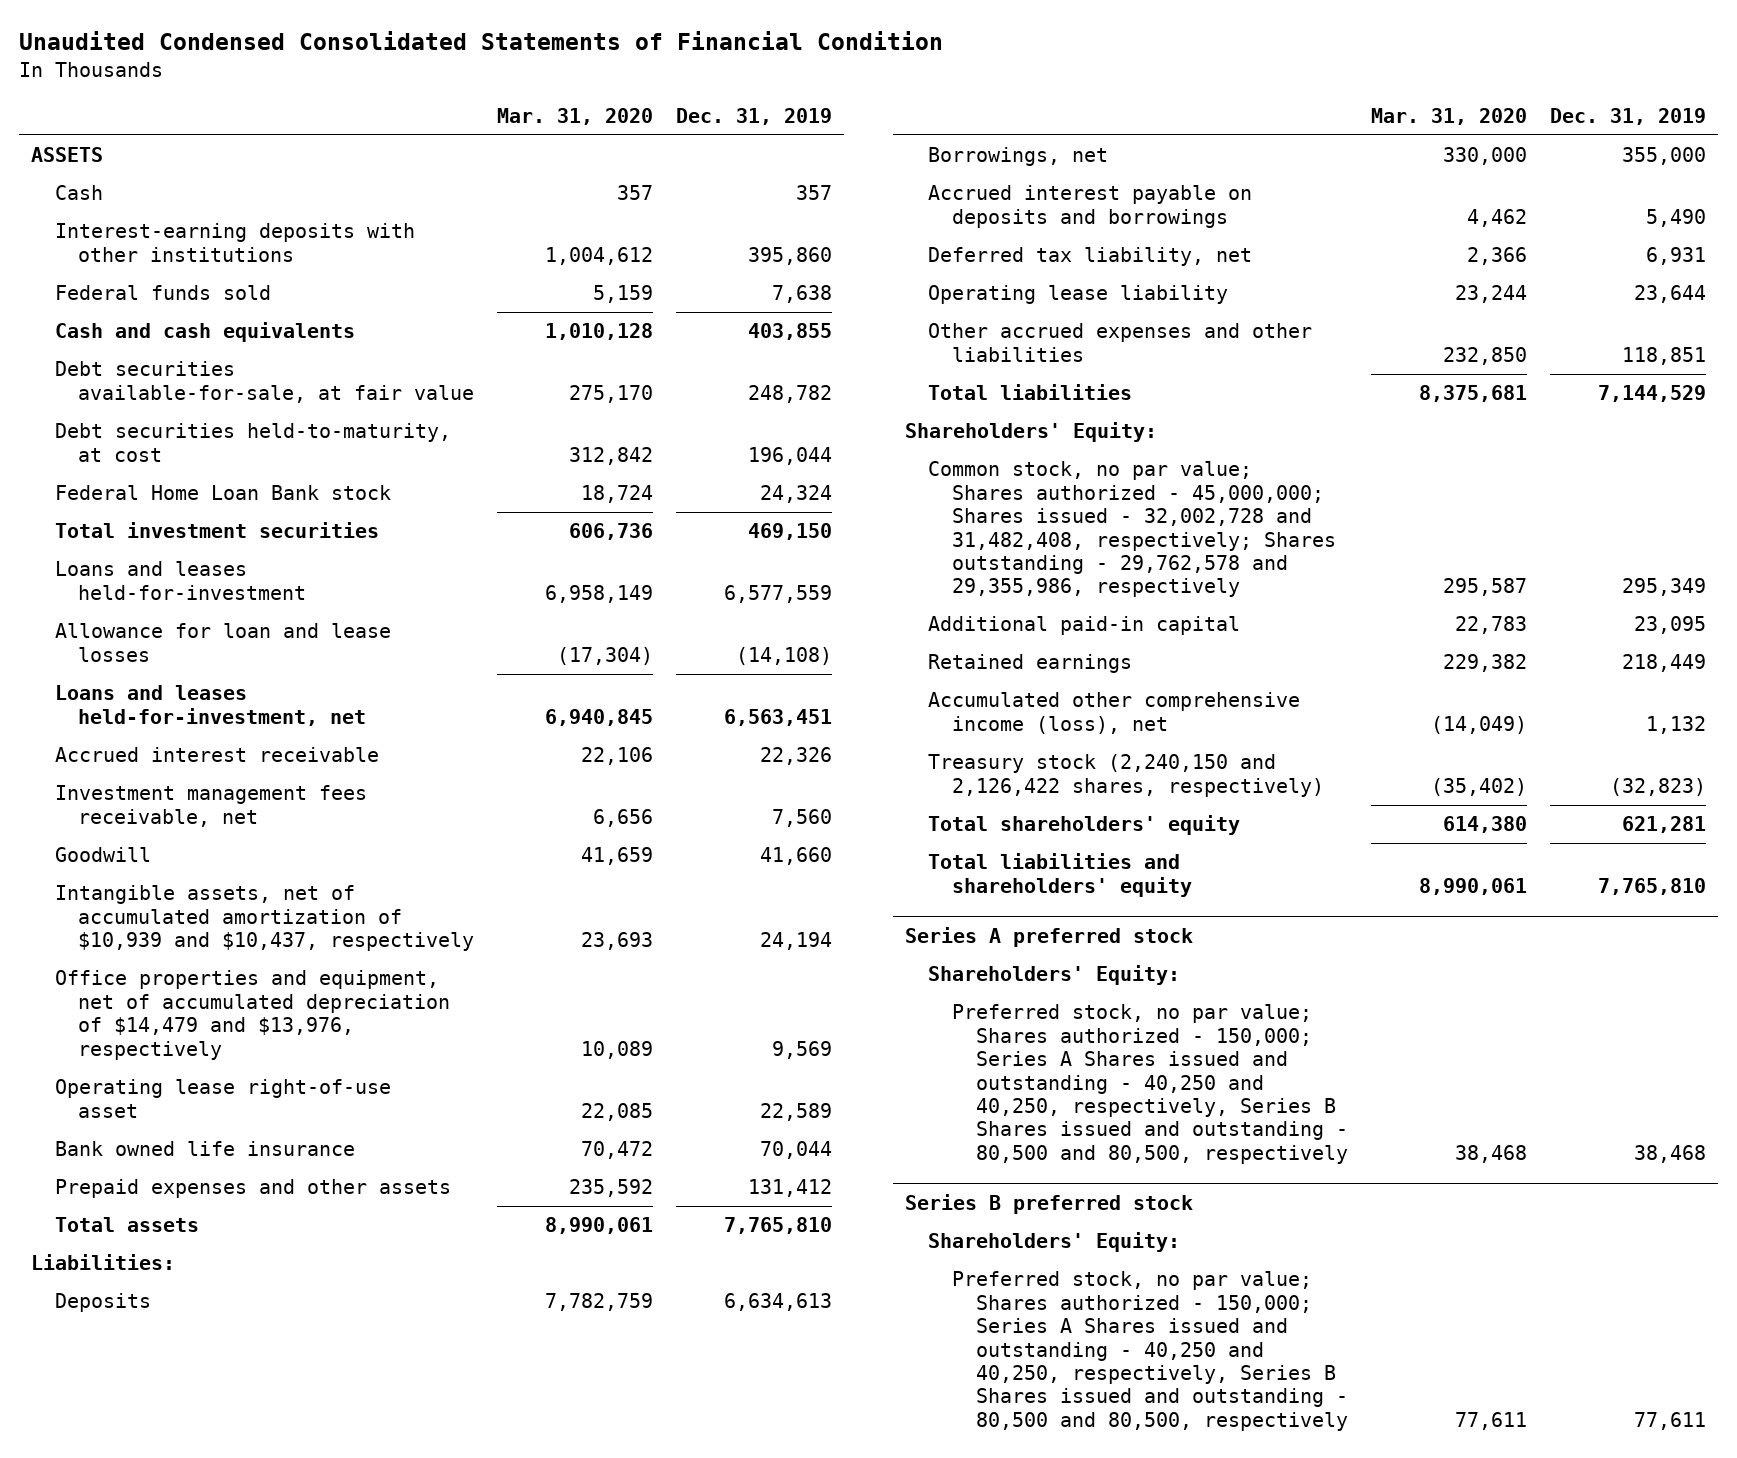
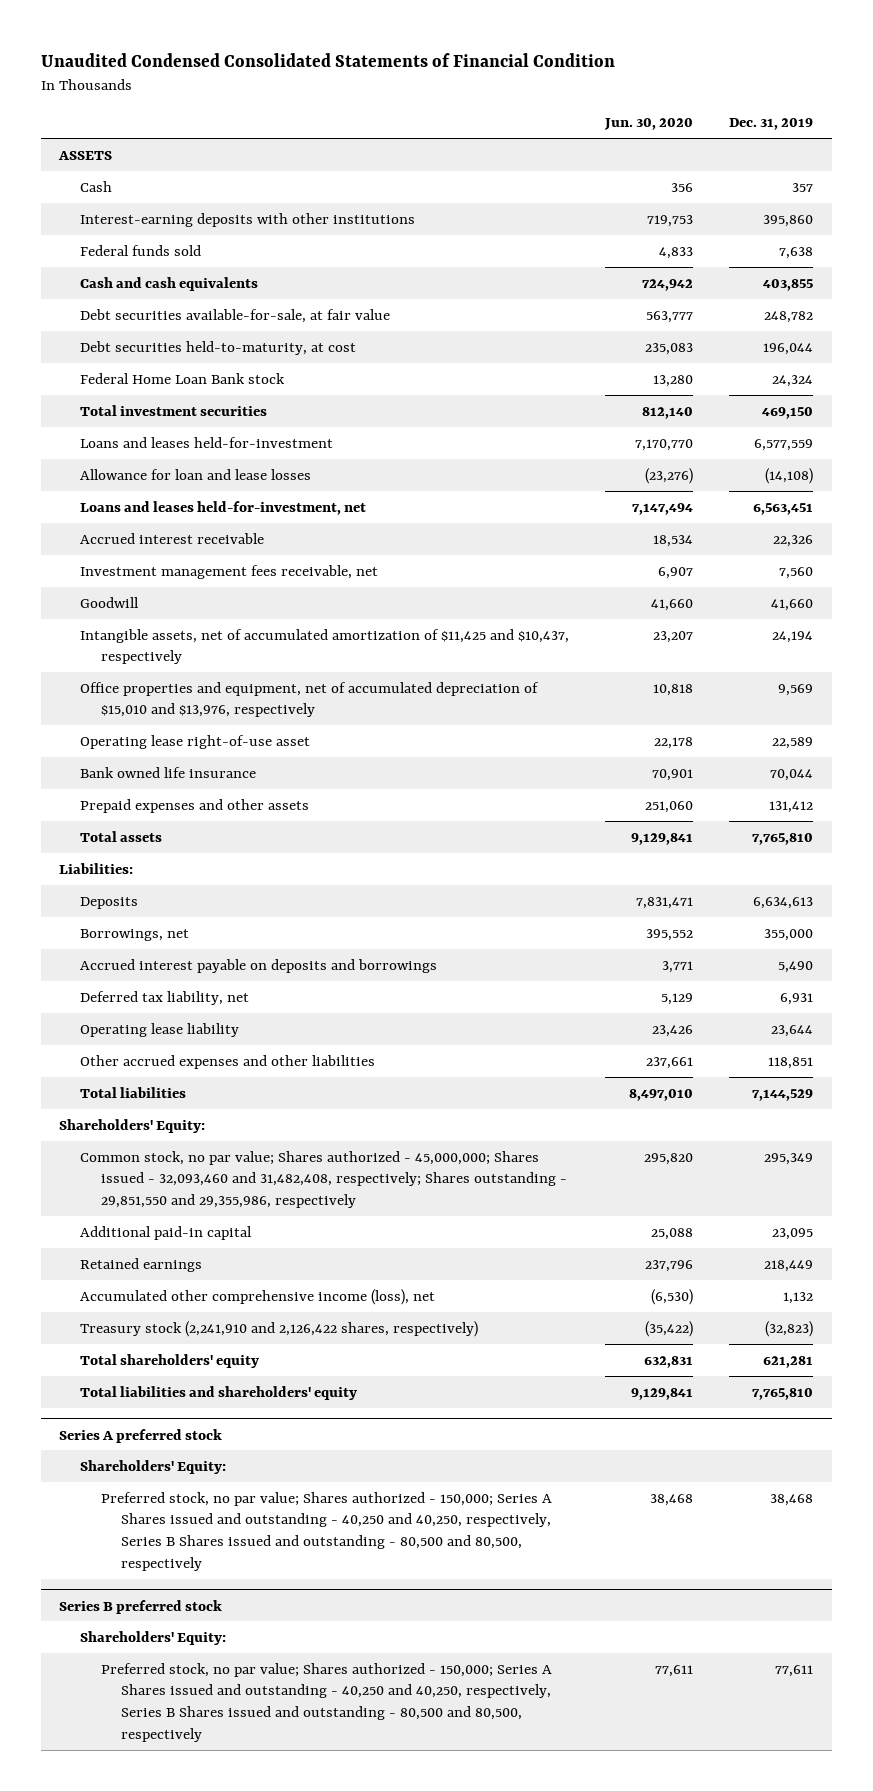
[497,107,654,125] Mar. 31, 2020 -> none
none -> [604,118,694,131] Jun. 30, 2020
[54,885,475,952] Intangible assets, net of accumulated amortization of $10,939 and $10,437, respectively -> [79,628,569,665] Intangible assets, net of accumulated amortization of $11,425 and $10,437, respectively
[54,970,451,1060] Office properties and equipment, net of accumulated depreciation of $14,479 and $13,976, respectively -> [79,681,539,718] Office properties and equipment, net of accumulated depreciation of $15,010 and $13,976, respectively
[928,461,1337,598] Common stock, no par value; Shares authorized - 45,000,000; Shares issued - 32,002,728 and 31,482,408, respectively; Shares outstanding - 29,762,578 and 29,355,986, respectively -> [79,1150,567,1209] Common stock, no par value; Shares authorized - 45,000,000; Shares issued - 32,093,460 and 31,482,408, respectively; Shares outstanding - 29,851,550 and 29,355,986, respectively
[928,754,1325,797] Treasury stock (2,240,150 and 2,126,422 shares, respectively) -> [79,1320,478,1337] Treasury stock (2,241,910 and 2,126,422 shares, respectively)

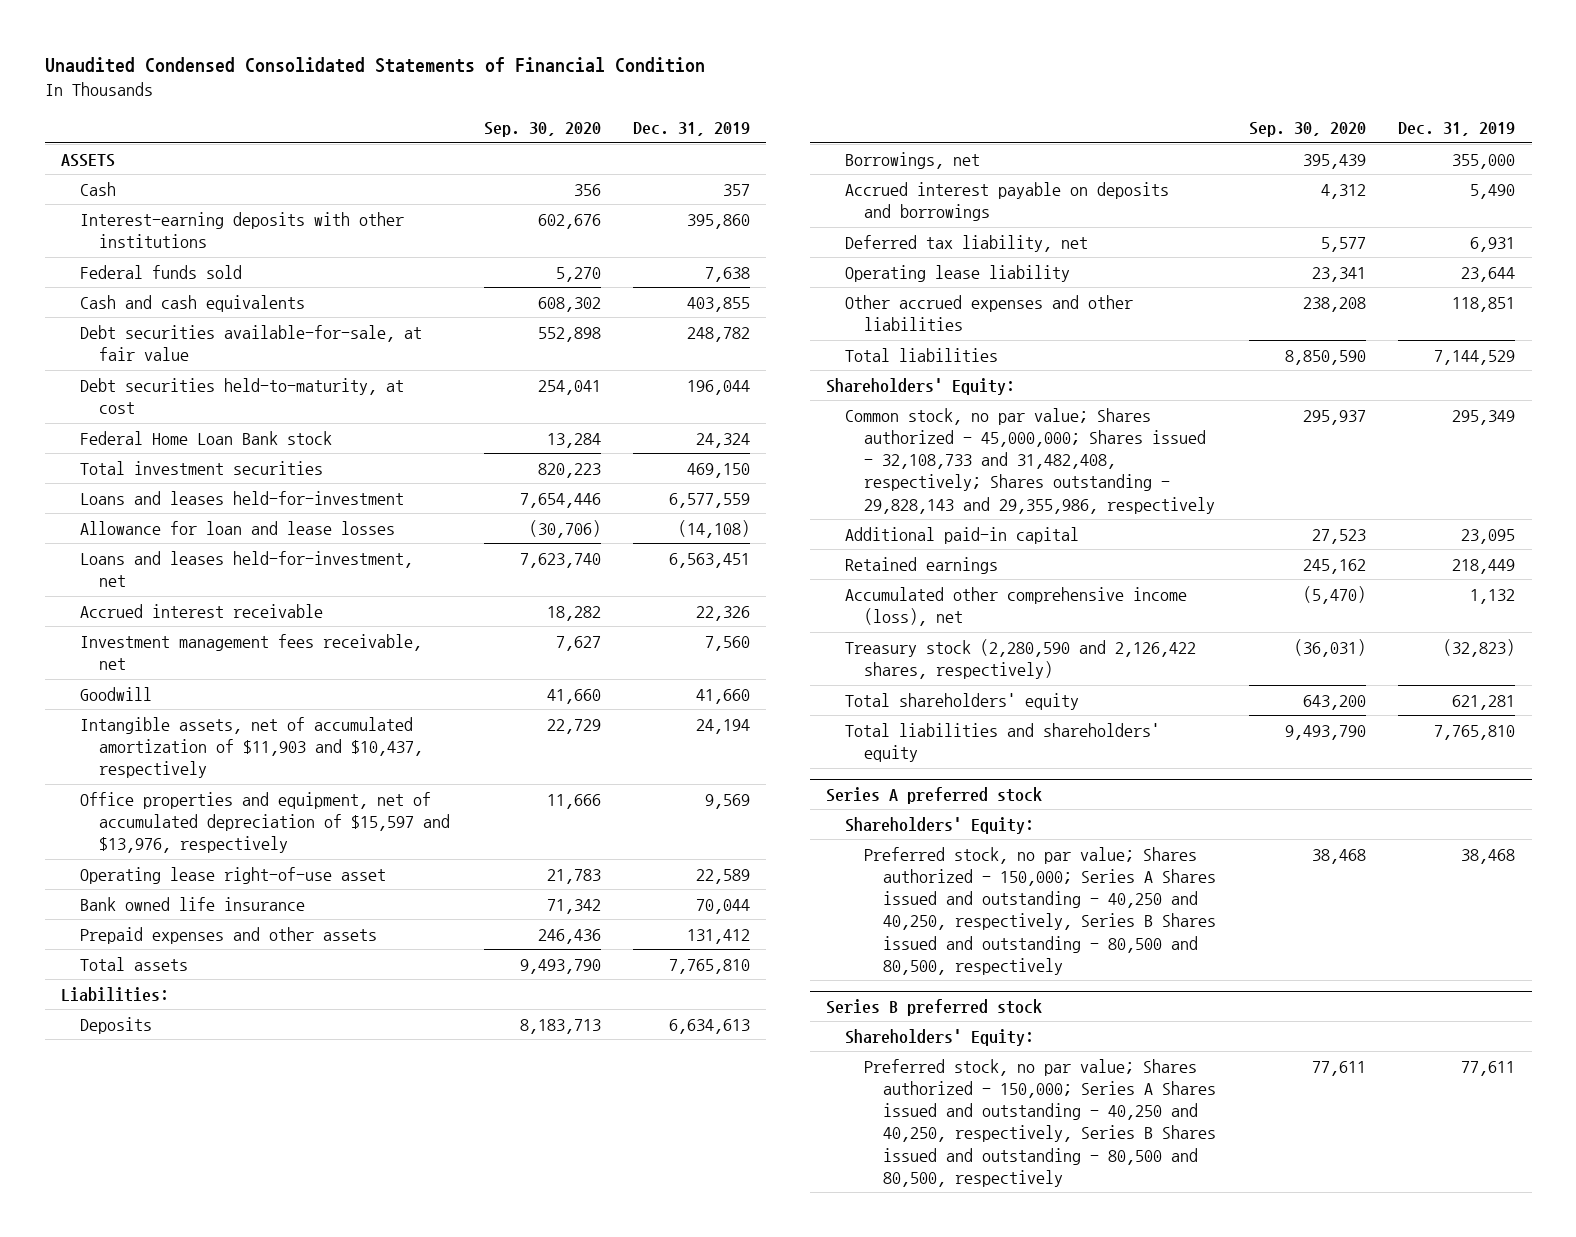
[604,118,694,131] Jun. 30, 2020 -> none
none -> [483,121,601,137] Sep. 30, 2020
[79,628,569,665] Intangible assets, net of accumulated amortization of $11,425 and $10,437, respectively -> [79,716,424,779] Intangible assets, net of accumulated amortization of $11,903 and $10,437, respectively
[79,681,539,718] Office properties and equipment, net of accumulated depreciation of $15,010 and $13,976, respectively -> [79,791,451,854] Office properties and equipment, net of accumulated depreciation of $15,597 and $13,976, respectively
[79,1150,567,1209] Common stock, no par value; Shares authorized - 45,000,000; Shares issued - 32,093,460 and 31,482,408, respectively; Shares outstanding - 29,851,550 and 29,355,986, respectively -> [845,407,1216,514] Common stock, no par value; Shares authorized - 45,000,000; Shares issued - 32,108,733 and 31,482,408, respectively; Shares outstanding - 29,828,143 and 29,355,986, respectively
[79,1320,478,1337] Treasury stock (2,241,910 and 2,126,422 shares, respectively) -> [845,638,1197,679] Treasury stock (2,280,590 and 2,126,422 shares, respectively)

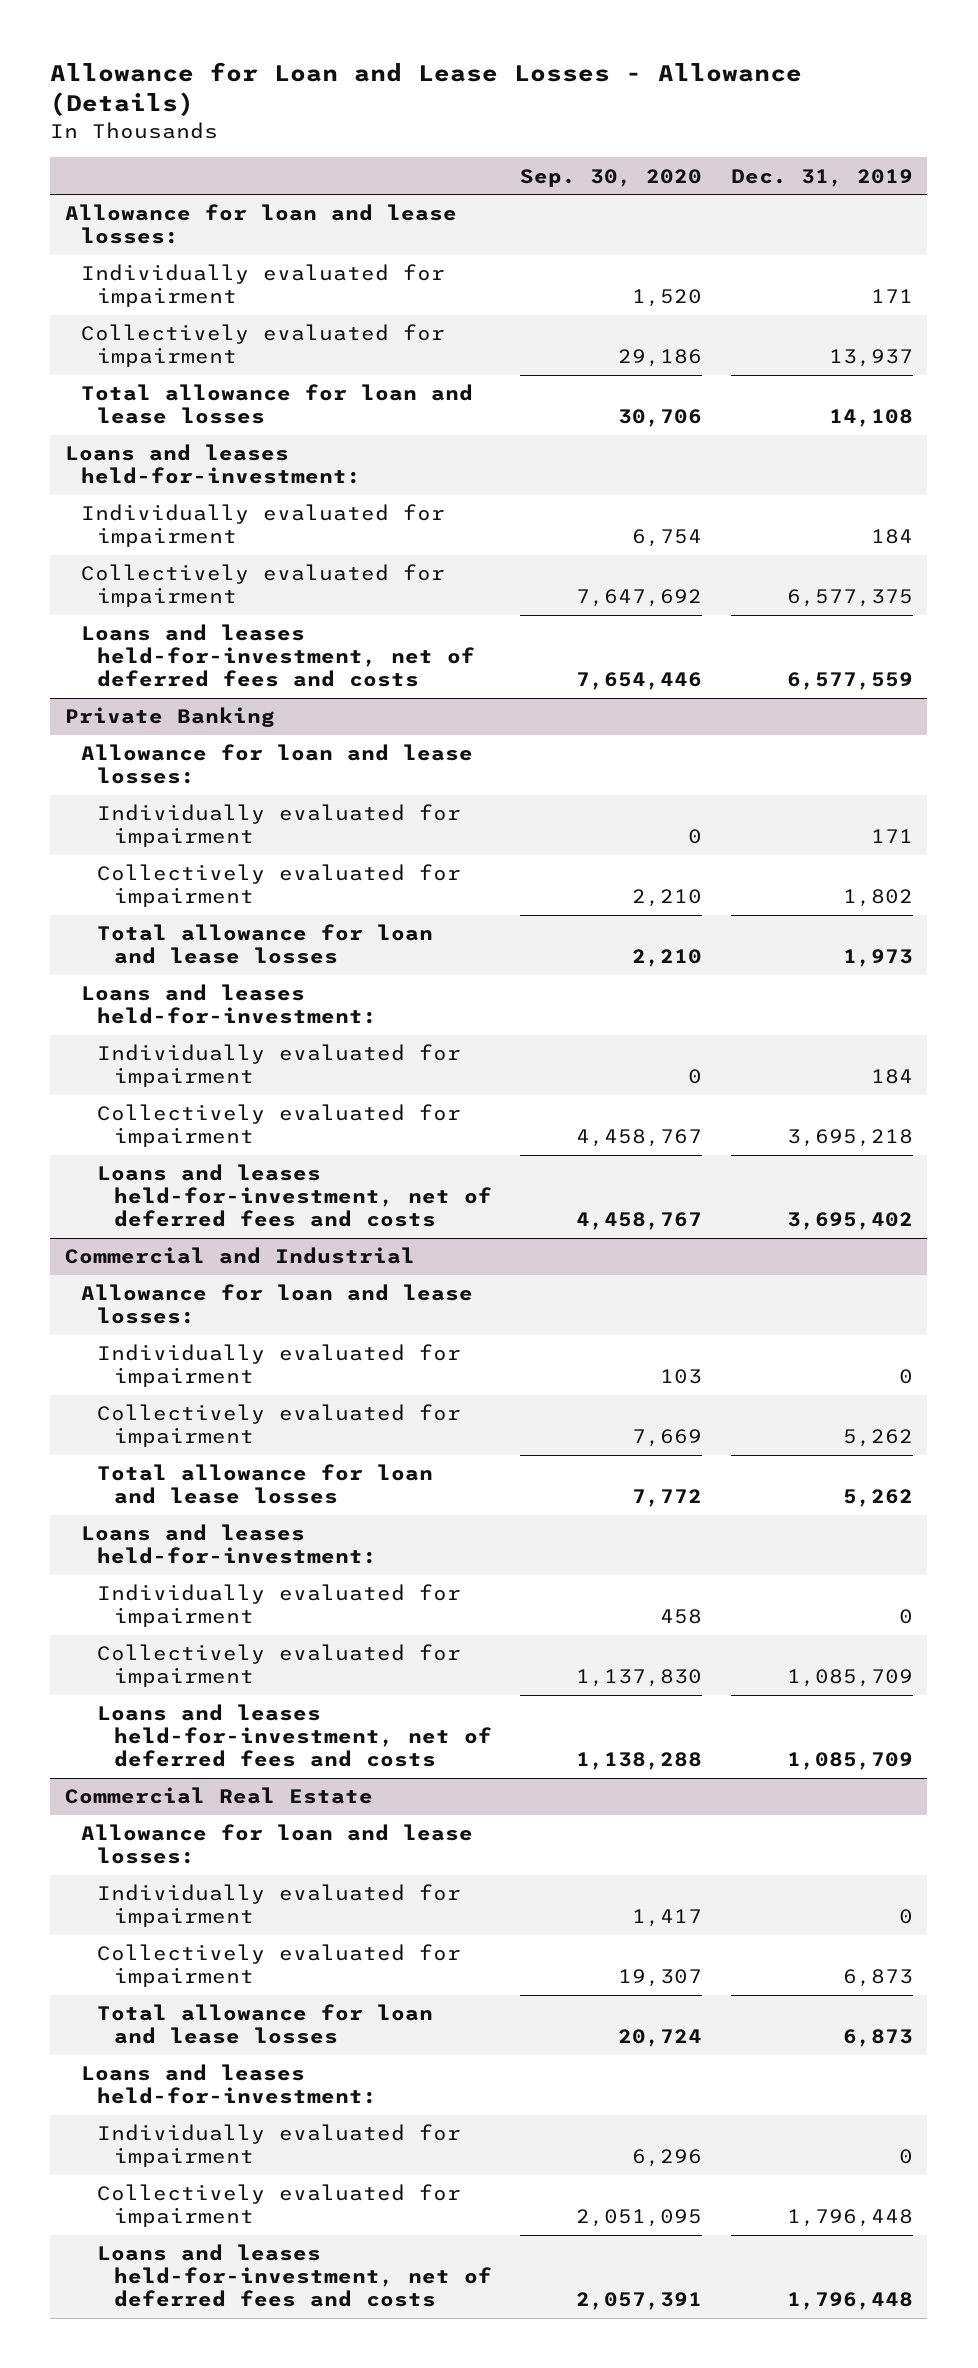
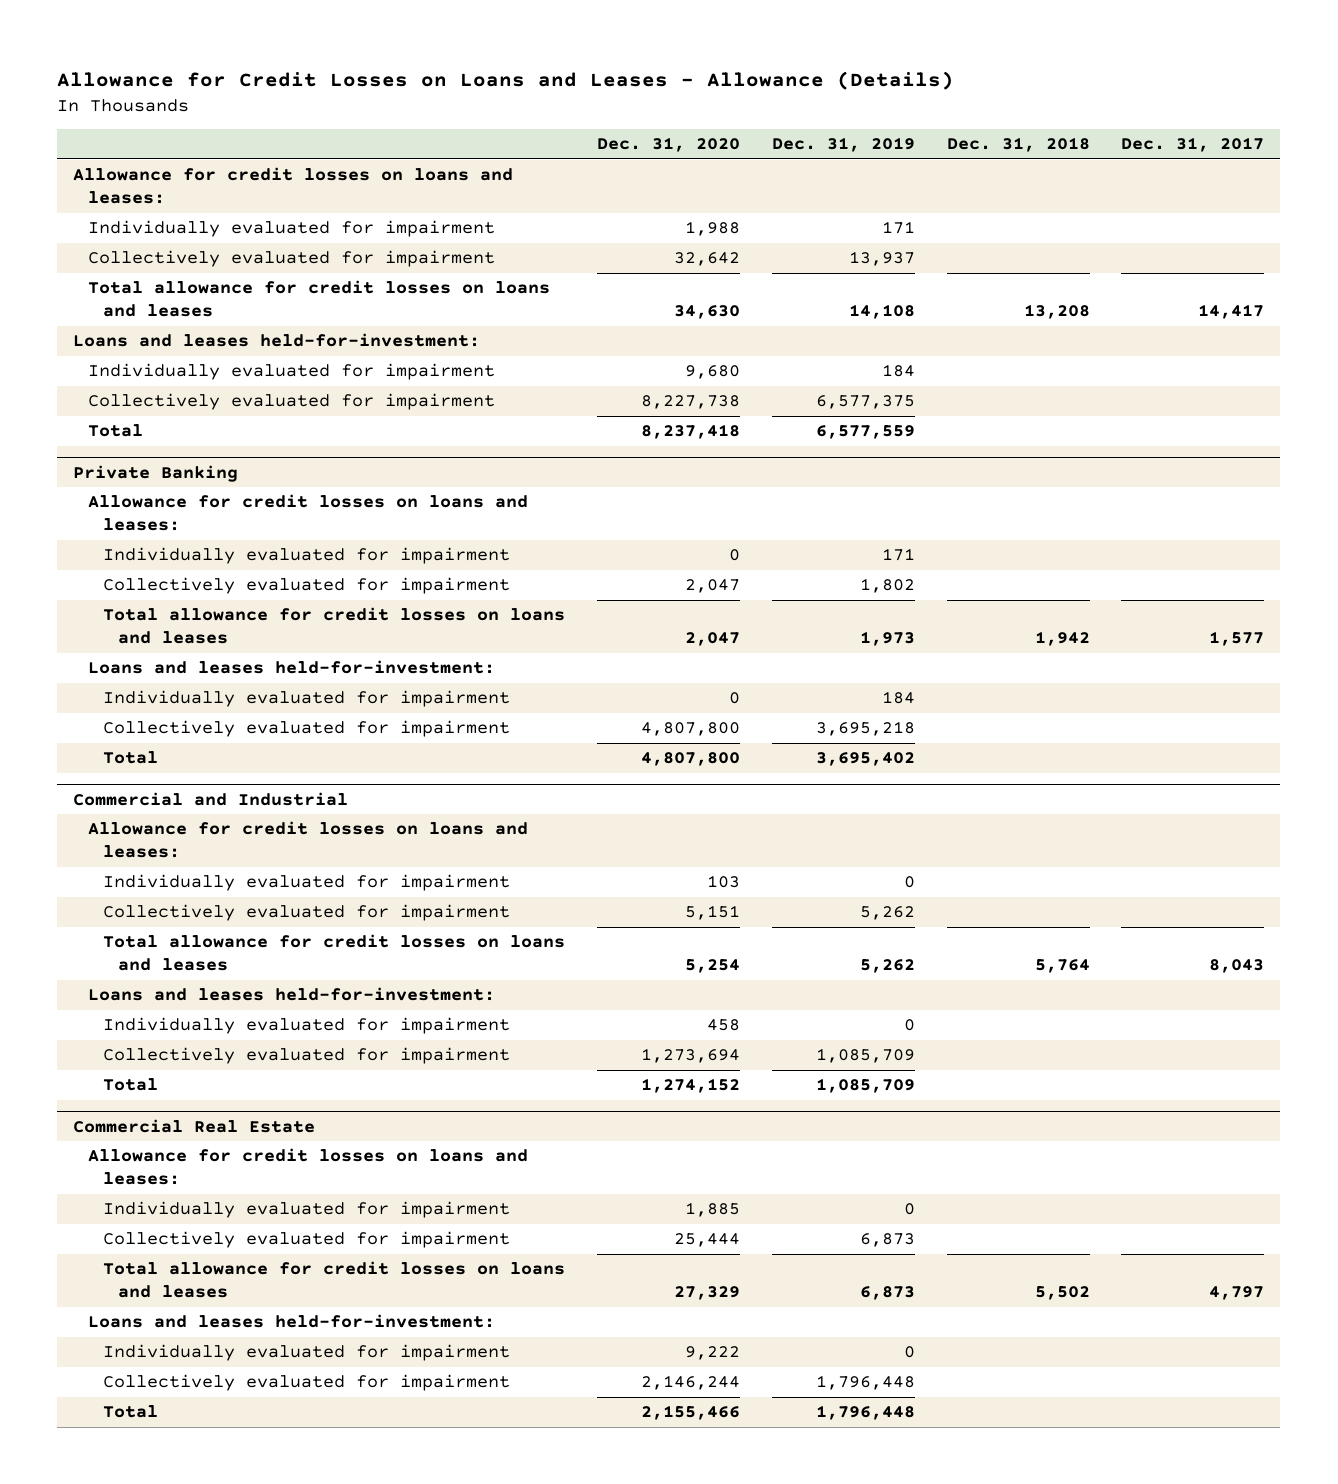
[50,61,803,117] Allowance for Loan and Lease Losses - Allowance (Details) -> [57,70,955,90] Allowance for Credit Losses on Loans and Leases - Allowance (Details)
[520,168,703,187] Sep. 30, 2020 -> none
none -> [596,137,740,153] Dec. 31, 2020
none -> [946,137,1090,153] Dec. 31, 2018
none -> [1121,137,1265,153] Dec. 31, 2017
[64,204,457,245] Allowance for loan and lease losses: -> [73,167,514,205] Allowance for credit losses on loans and leases:
[80,384,473,425] Total allowance for loan and lease losses -> [88,280,551,318] Total allowance for credit losses on loans and leases
[80,624,476,688] Loans and leases held-for-investment, net of deferred fees and costs -> [88,424,144,438] Total
[80,744,473,785] Allowance for loan and lease losses: -> [88,494,529,532] Allowance for credit losses on loans and leases:
[97,924,434,965] Total allowance for loan and lease losses -> [103,607,566,645] Total allowance for credit losses on loans and leases
[97,1164,492,1228] Loans and leases held-for-investment, net of deferred fees and costs -> [103,751,159,765] Total
[80,1284,473,1325] Allowance for loan and lease losses: -> [88,821,529,859] Allowance for credit losses on loans and leases:
[97,1464,434,1505] Total allowance for loan and lease losses -> [103,934,566,972] Total allowance for credit losses on loans and leases
[97,1704,492,1768] Loans and leases held-for-investment, net of deferred fees and costs -> [103,1078,159,1092] Total
[80,1824,473,1865] Allowance for loan and lease losses: -> [88,1148,529,1186] Allowance for credit losses on loans and leases:
[97,2004,434,2045] Total allowance for loan and lease losses -> [103,1261,566,1299] Total allowance for credit losses on loans and leases
[97,2244,492,2308] Loans and leases held-for-investment, net of deferred fees and costs -> [103,1405,159,1419] Total

